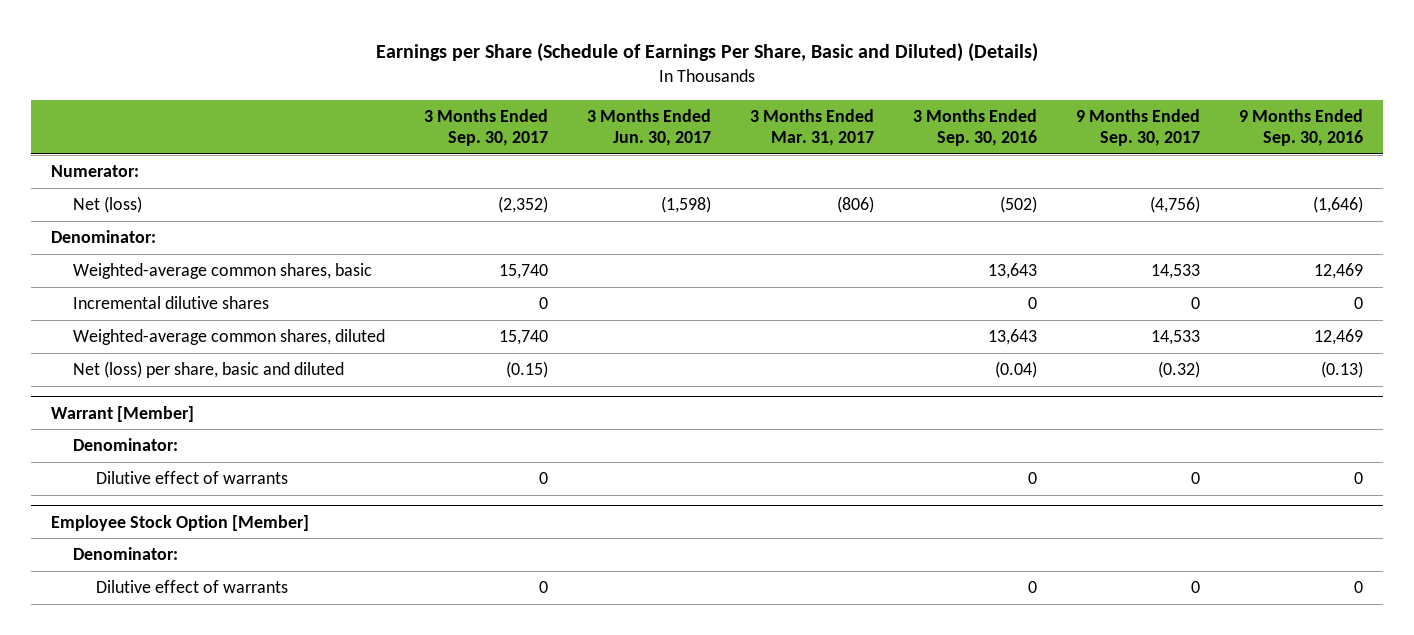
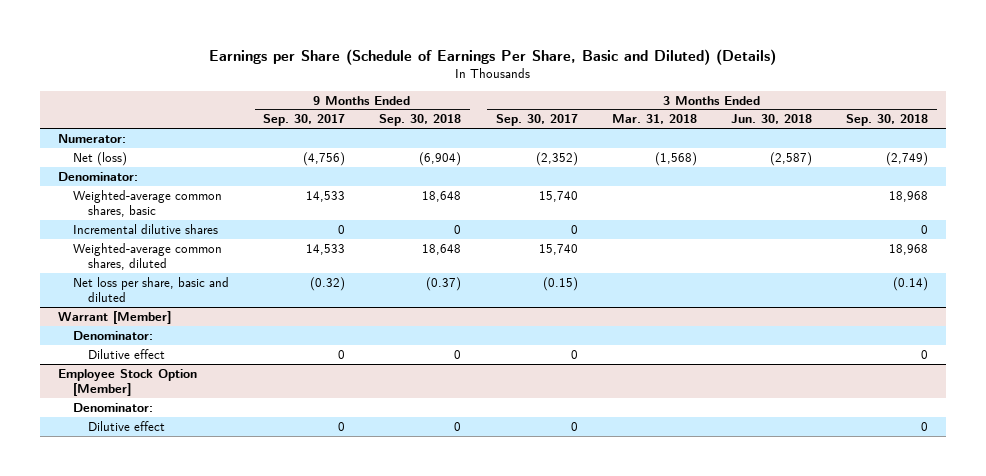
[587,108,712,147] 3 Months Ended Jun. 30, 2017 -> none
[750,108,875,147] 3 Months Ended Mar. 31, 2017 -> none
[913,108,1038,147] 3 Months Ended Sep. 30, 2016 -> none
[1239,108,1364,147] 9 Months Ended Sep. 30, 2016 -> none
none -> [379,114,462,127] Sep. 30, 2018
none -> [611,114,697,125] Mar. 31, 2018
none -> [731,114,813,125] Jun. 30, 2018
none -> [846,114,929,127] Sep. 30, 2018
[73,360,345,378] Net (loss) per share, basic and diluted -> [72,276,229,303] Net loss per share, basic and diluted
[96,470,289,484] Dilutive effect of warrants -> [88,348,166,359] Dilutive effect
[96,579,289,593] Dilutive effect of warrants -> [88,420,166,431] Dilutive effect

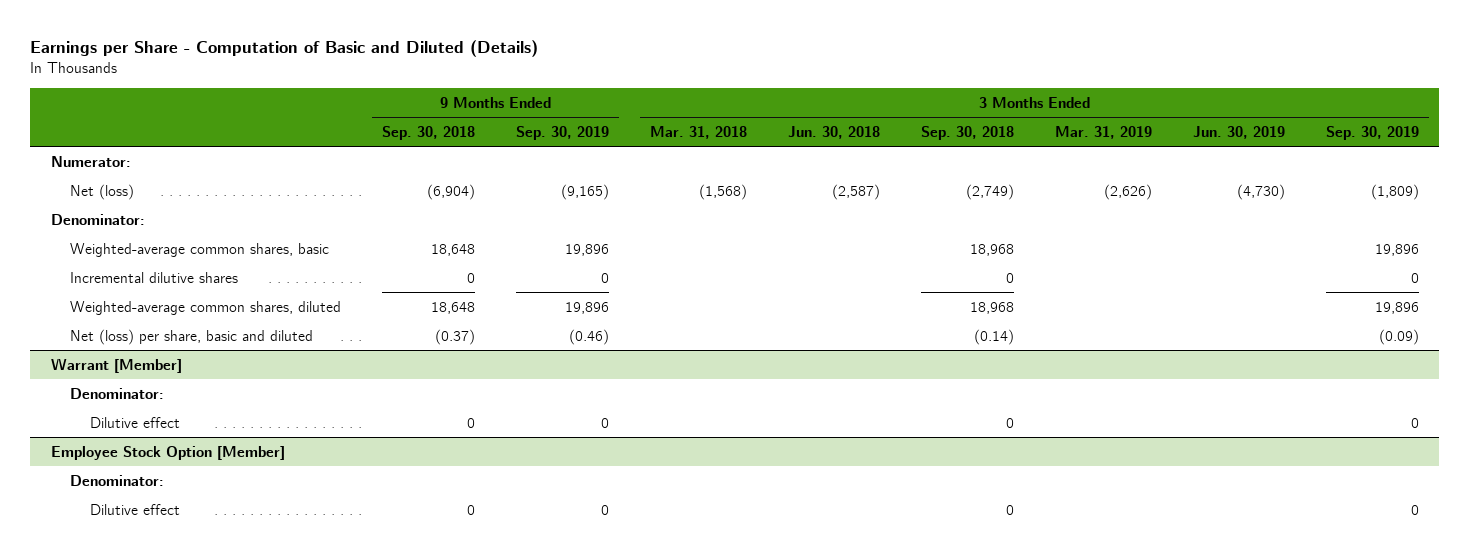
[208,48,776,65] Earnings per Share (Schedule of Earnings Per Share, Basic and Diluted) (Details) -> [30,40,539,58] Earnings per Share - Computation of Basic and Diluted (Details)
[263,114,346,127] Sep. 30, 2017 -> none
[495,114,578,127] Sep. 30, 2017 -> none
none -> [516,125,610,140] Sep. 30, 2019
none -> [1055,125,1153,139] Mar. 31, 2019
none -> [1193,125,1286,139] Jun. 30, 2019
none -> [1326,125,1420,140] Sep. 30, 2019
[72,276,229,303] Net loss per share, basic and diluted -> [70,328,314,345] Net (loss) per share, basic and diluted

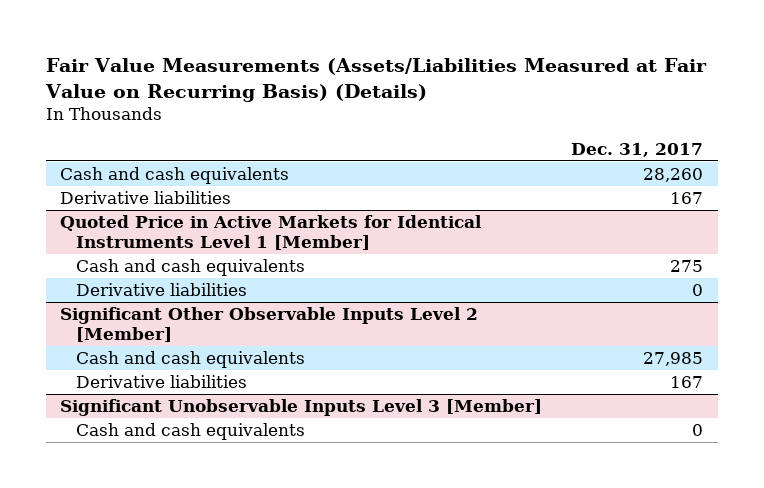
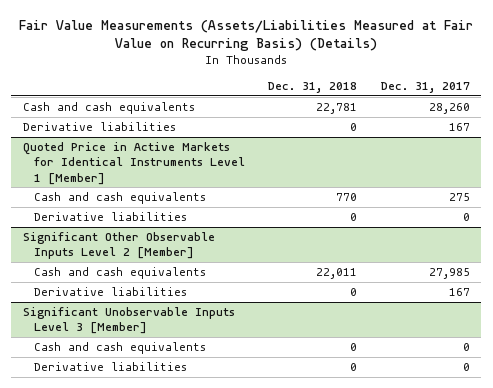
none -> [268,82,358,94] Dec. 31, 2018
none -> [33,361,187,371] Derivative liabilities

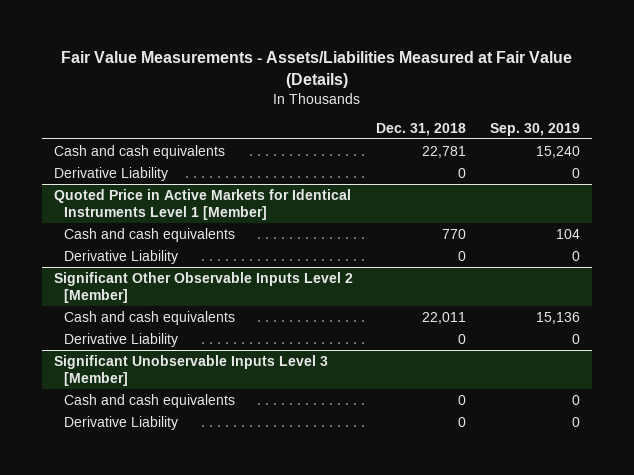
[19,19,474,52] Fair Value Measurements (Assets/Liabilities Measured at Fair Value on Recurring Basis) (Details) -> [60,51,572,88] Fair Value Measurements - Assets/Liabilities Measured at Fair Value (Details)
[380,82,470,94] Dec. 31, 2017 -> none
none -> [490,122,581,136] Sep. 30, 2019
[22,121,176,131] Derivative liabilities -> none
none -> [53,166,168,181] Derivative Liability
[33,211,187,221] Derivative liabilities -> none
none -> [64,249,179,264] Derivative Liability
[33,286,187,296] Derivative liabilities -> none
none -> [64,332,179,347] Derivative Liability
[33,361,187,371] Derivative liabilities -> none
none -> [64,415,179,430] Derivative Liability

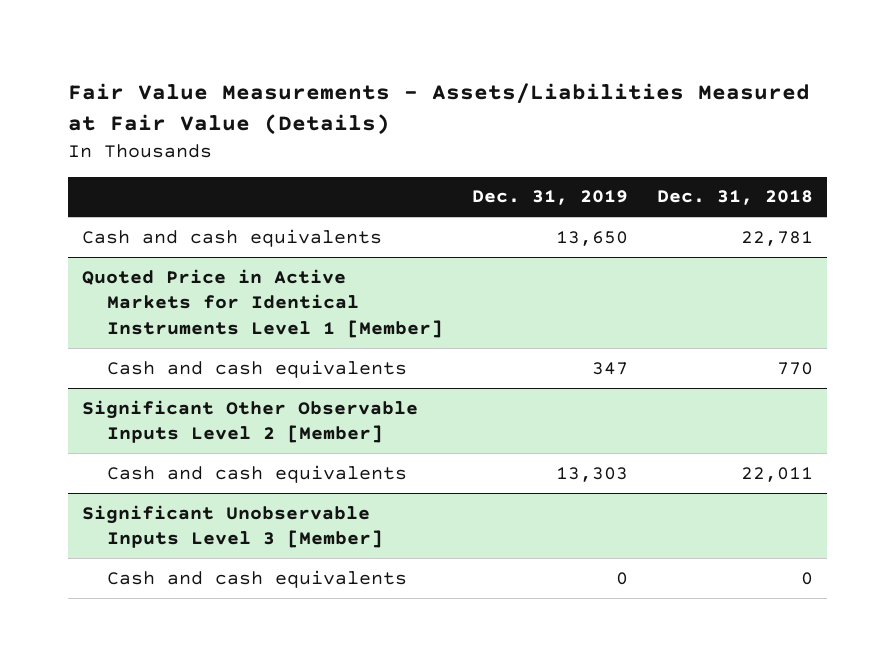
[490,122,581,136] Sep. 30, 2019 -> none
none -> [471,190,628,206] Dec. 31, 2019
[53,166,168,181] Derivative Liability -> none
[64,249,179,264] Derivative Liability -> none
[64,332,179,347] Derivative Liability -> none
[64,415,179,430] Derivative Liability -> none

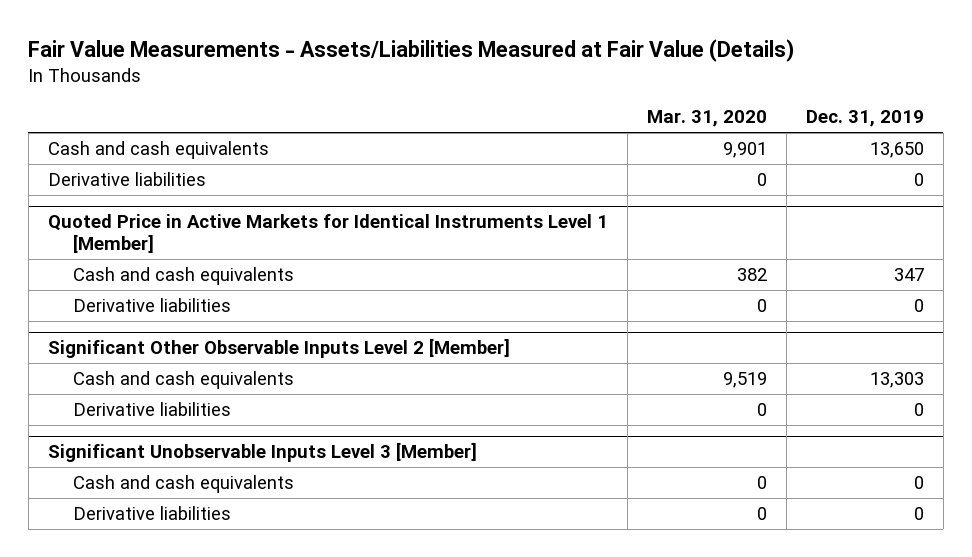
[656,190,813,206] Dec. 31, 2018 -> none
none -> [646,110,767,128] Mar. 31, 2020
none -> [47,172,206,187] Derivative liabilities
none -> [72,298,231,313] Derivative liabilities
none -> [72,402,231,417] Derivative liabilities
none -> [72,506,231,521] Derivative liabilities

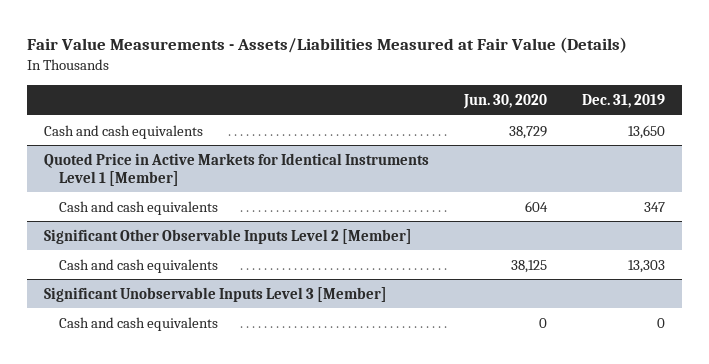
[646,110,767,128] Mar. 31, 2020 -> none
none -> [463,93,548,109] Jun. 30, 2020
[47,172,206,187] Derivative liabilities -> none
[72,298,231,313] Derivative liabilities -> none
[72,402,231,417] Derivative liabilities -> none
[72,506,231,521] Derivative liabilities -> none

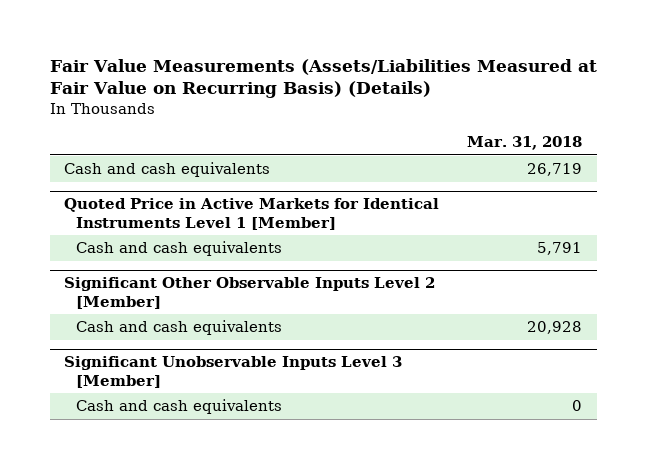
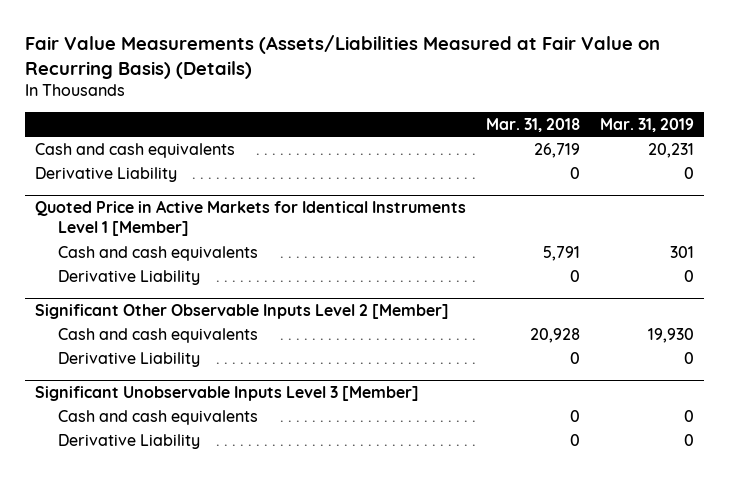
none -> [600,117,695,132] Mar. 31, 2019
none -> [35,166,178,182] Derivative Liability
none -> [58,269,201,285] Derivative Liability
none -> [58,351,201,367] Derivative Liability
none -> [58,433,201,449] Derivative Liability

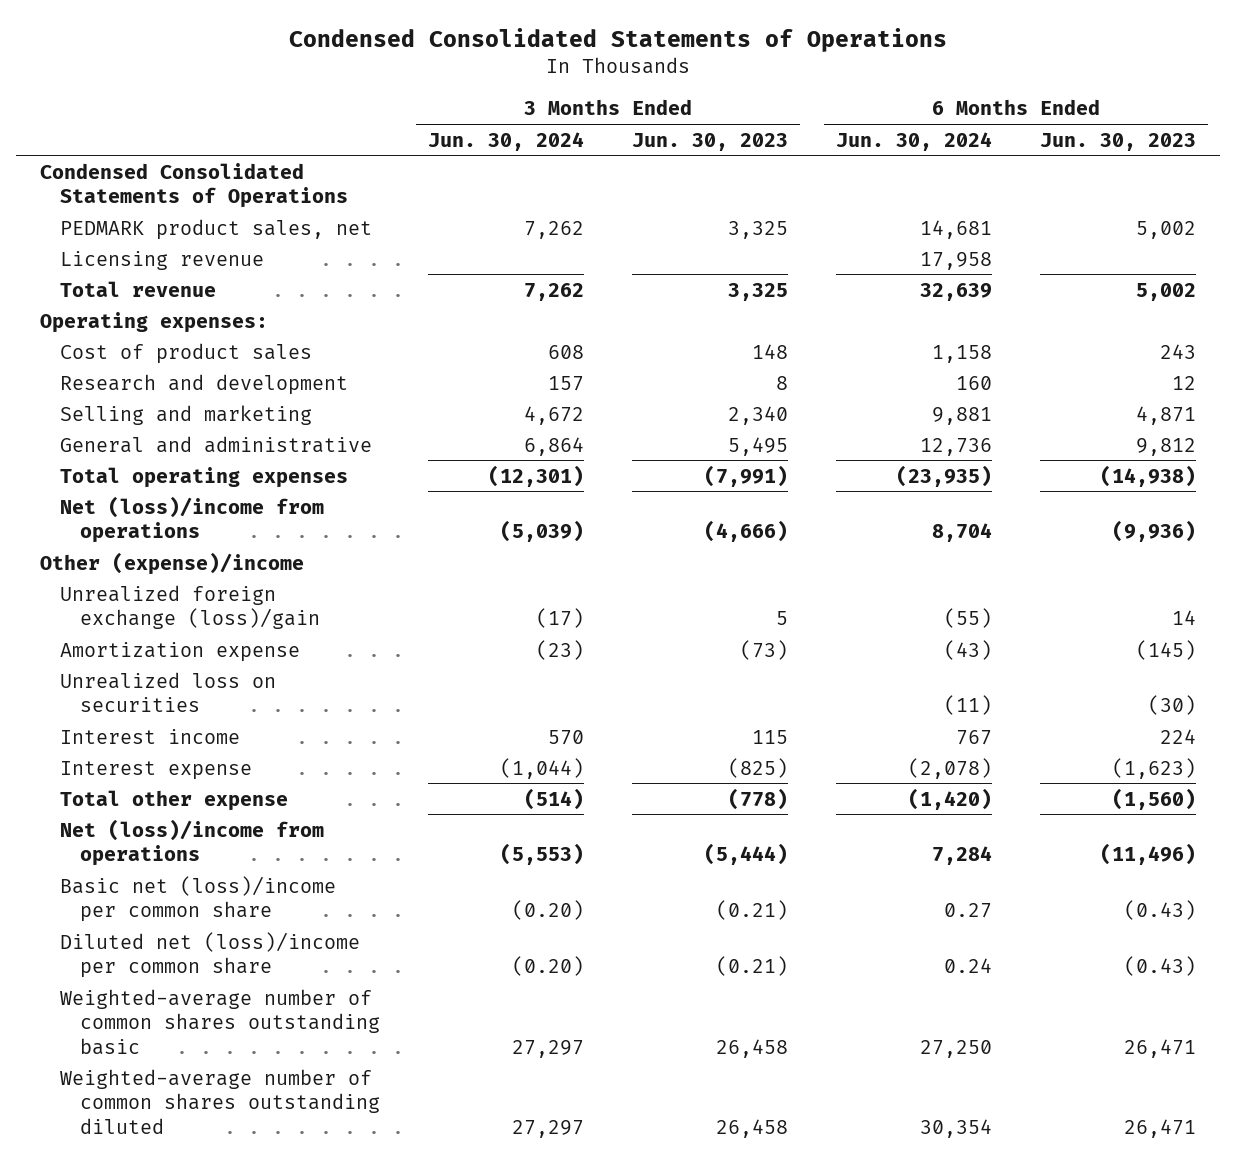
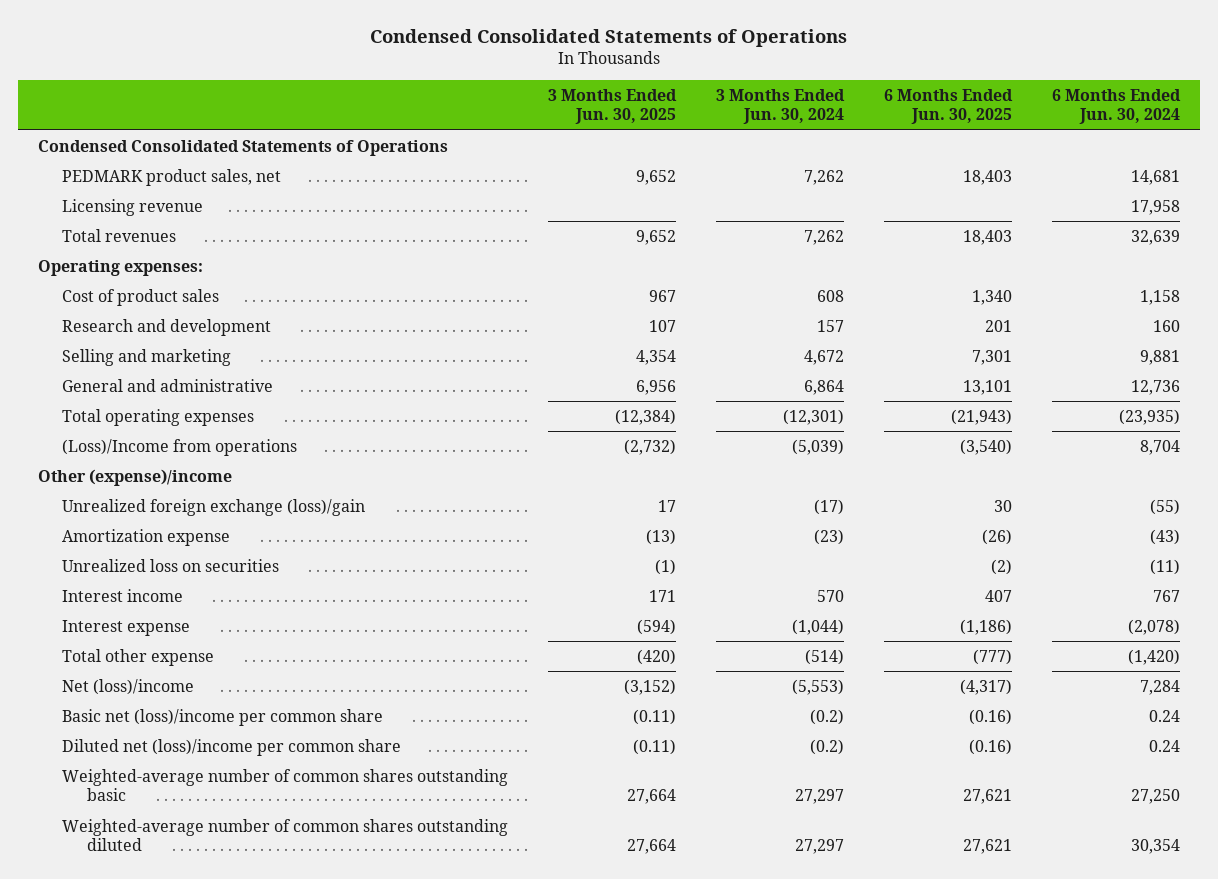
[631,132,788,151] Jun. 30, 2023 -> none
[1040,132,1197,151] Jun. 30, 2023 -> none
none -> [548,89,678,125] 3 Months Ended Jun. 30, 2025
none -> [884,89,1014,125] 6 Months Ended Jun. 30, 2025
[59,280,216,297] Total revenue -> [62,228,177,242] Total revenues
[59,495,324,544] Net (loss)/income from operations -> [62,438,298,456] (Loss)/Income from operations
[59,818,324,867] Net (loss)/income from operations -> [62,678,195,695] Net (loss)/income
[511,900,584,921] (0.20) -> [810,708,845,725] (0.2)
[944,903,993,919] 0.27 -> [1149,709,1181,722] 0.24
[511,956,584,977] (0.20) -> [810,738,845,755] (0.2)

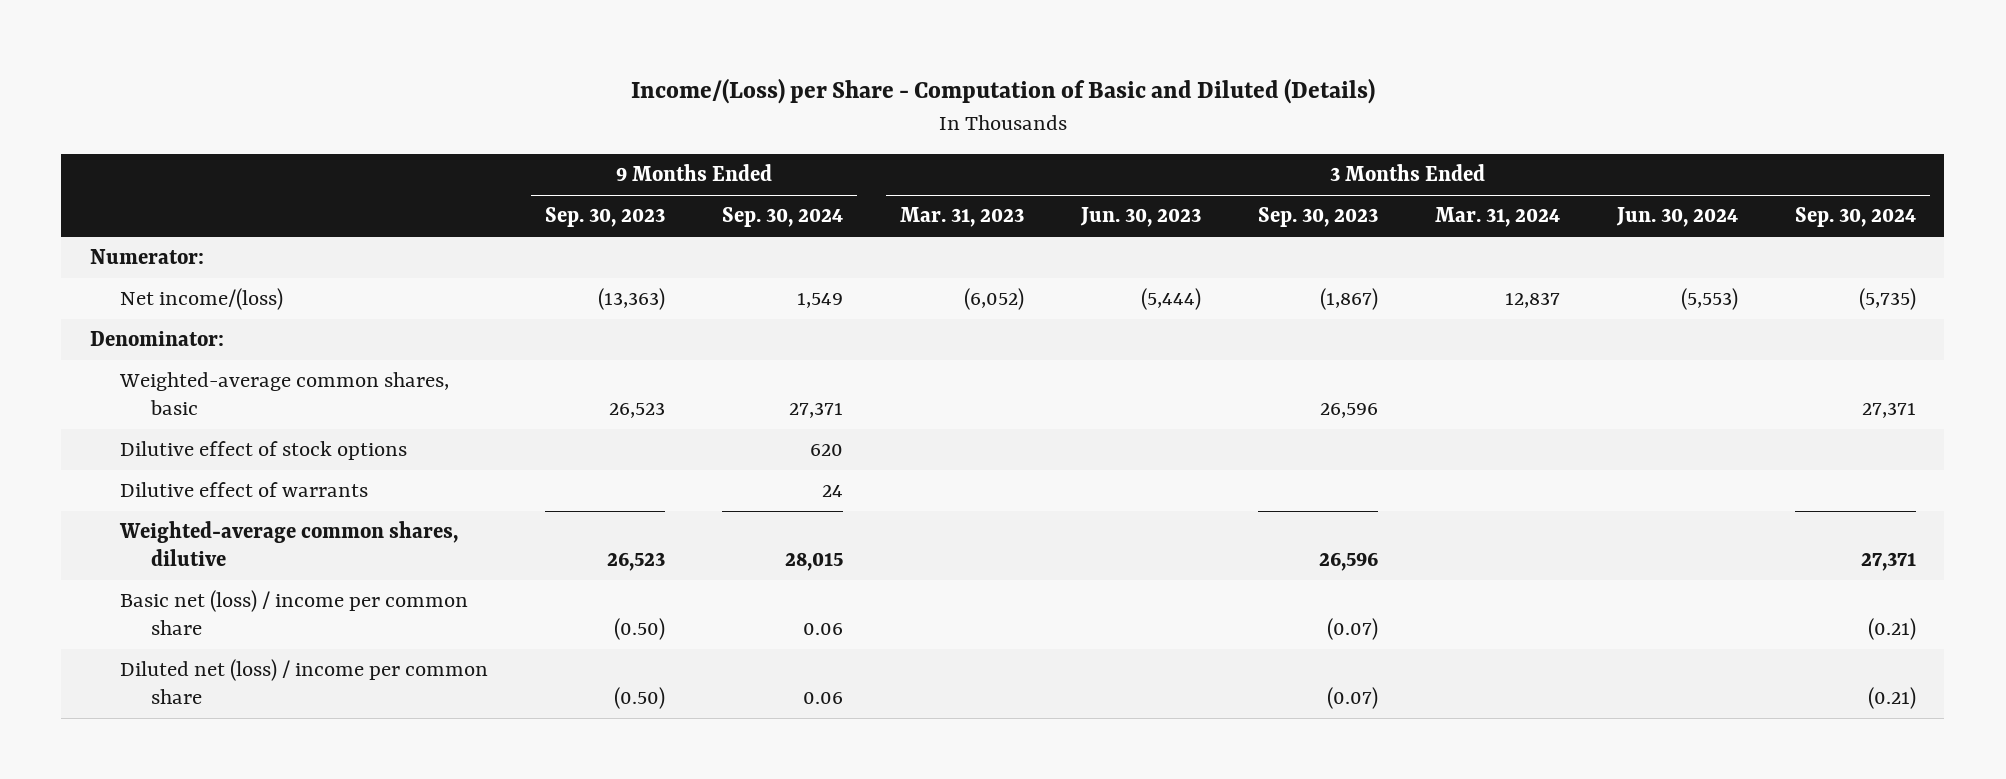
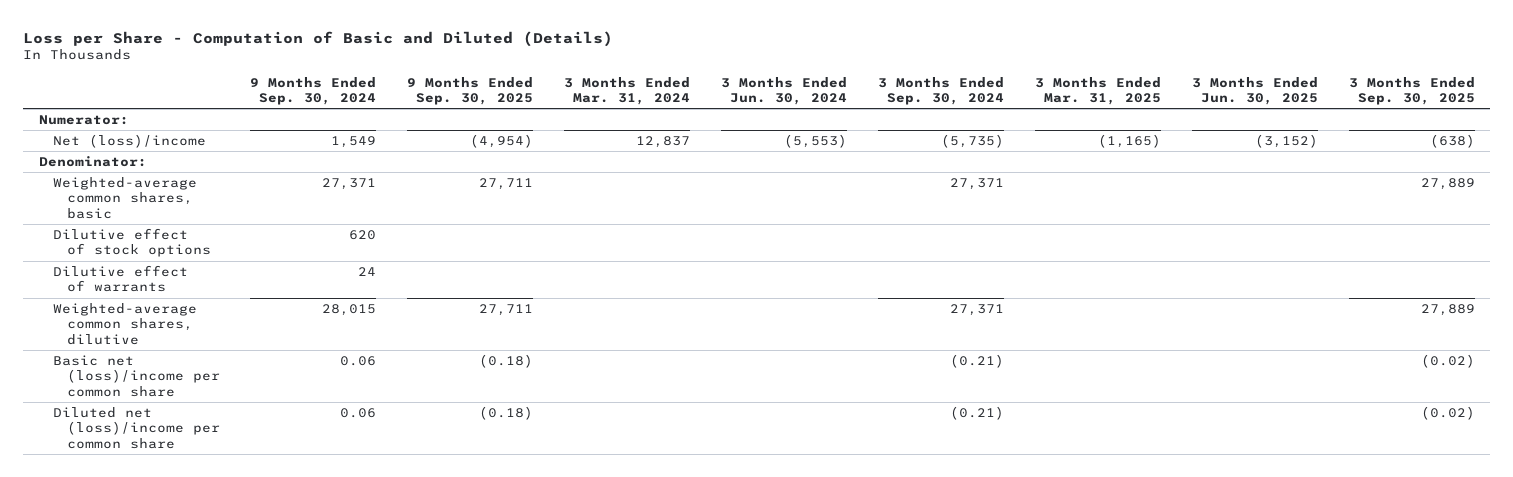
[630,78,1375,105] Income/(Loss) per Share - Computation of Basic and Diluted (Details) -> [23,30,614,47] Loss per Share - Computation of Basic and Diluted (Details)
[545,207,666,228] Sep. 30, 2023 -> none
[900,207,1025,228] Mar. 31, 2023 -> none
[1080,207,1202,228] Jun. 30, 2023 -> none
[1258,207,1379,228] Sep. 30, 2023 -> none
none -> [407,76,534,106] 9 Months Ended Sep. 30, 2025
none -> [1034,76,1161,106] 3 Months Ended Mar. 31, 2025
none -> [1191,76,1318,106] 3 Months Ended Jun. 30, 2025
none -> [1348,76,1475,106] 3 Months Ended Sep. 30, 2025
[120,288,284,311] Net income/(loss) -> [52,134,206,149] Net (loss)/income
[120,590,469,635] Basic net (loss) / income per common share -> [52,355,220,397] Basic net (loss)/income per common share
[120,659,489,704] Diluted net (loss) / income per common share -> [52,407,220,449] Diluted net (loss)/income per common share

